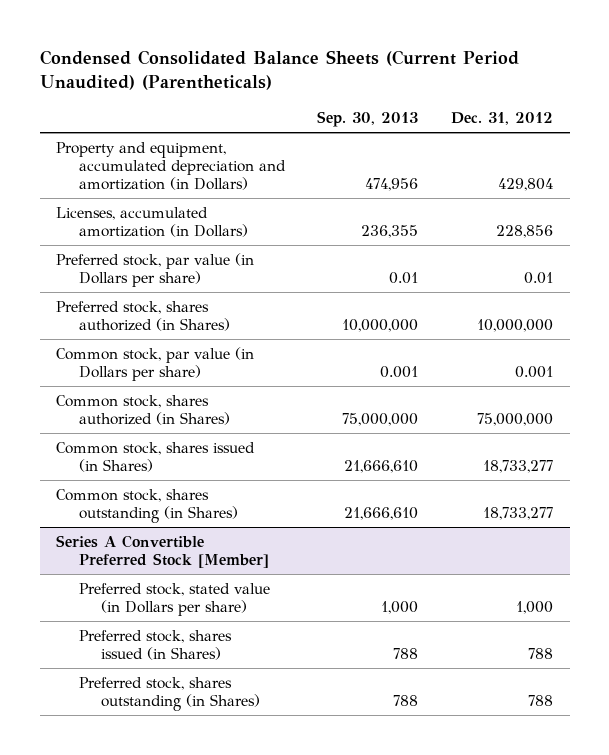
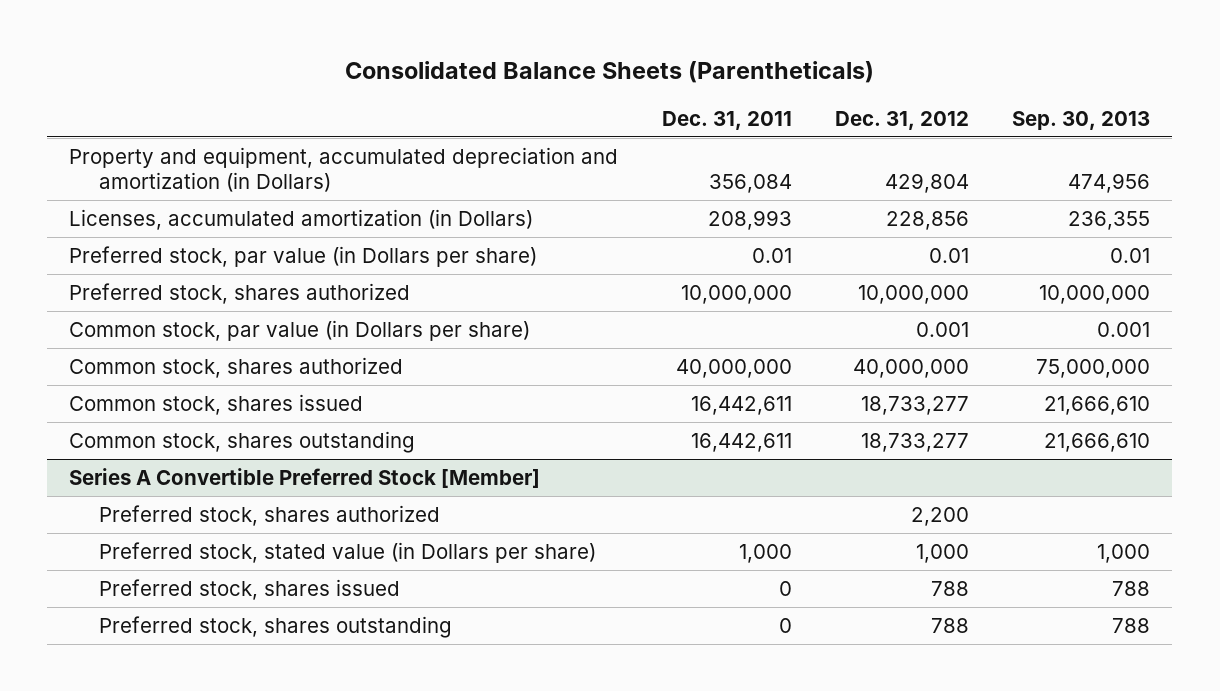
[39,49,519,90] Condensed Consolidated Balance Sheets (Current Period Unaudited) (Parentheticals) -> [344,61,874,84] Consolidated Balance Sheets (Parentheticals)
none -> [661,110,792,130] Dec. 31, 2011
[55,252,254,287] Preferred stock, par value (in Dollars per share) -> [69,245,538,267] Prеfеrrеd stock, par valuе (in Dollars per share)
[55,300,230,331] Preferred stock, shares authorized (in Shares) -> [69,282,411,304] Prеfеrrеd stock, sharеs authorizеd
[55,394,230,425] Common stock, shares authorized (in Shares) -> [69,356,404,378] Common stock, shares authorized
[477,412,554,426] 75,000,000 -> [853,358,970,378] 40,000,000
[55,441,255,472] Common stock, shares issued (in Shares) -> [69,393,364,415] Common stock, shares issued
[55,488,238,523] Common stock, shares outstanding (in Shares) -> [69,430,416,453] Common stock, shares outstanding
none -> [99,504,441,526] Prеfеrrеd stock, sharеs authorizеd
[78,582,270,616] Preferred stock, stated value (in Dollars per share) -> [99,541,597,563] Prеfеrrеd stock, statеd valuе (in Dollars per share)
[78,629,232,660] Preferred stock, shares issued (in Shares) -> [99,578,401,600] Prеfеrrеd stock, sharеs issuеd
[78,676,261,711] Preferred stock, shares outstanding (in Shares) -> [99,615,453,638] Prеfеrrеd stock, sharеs outstanding

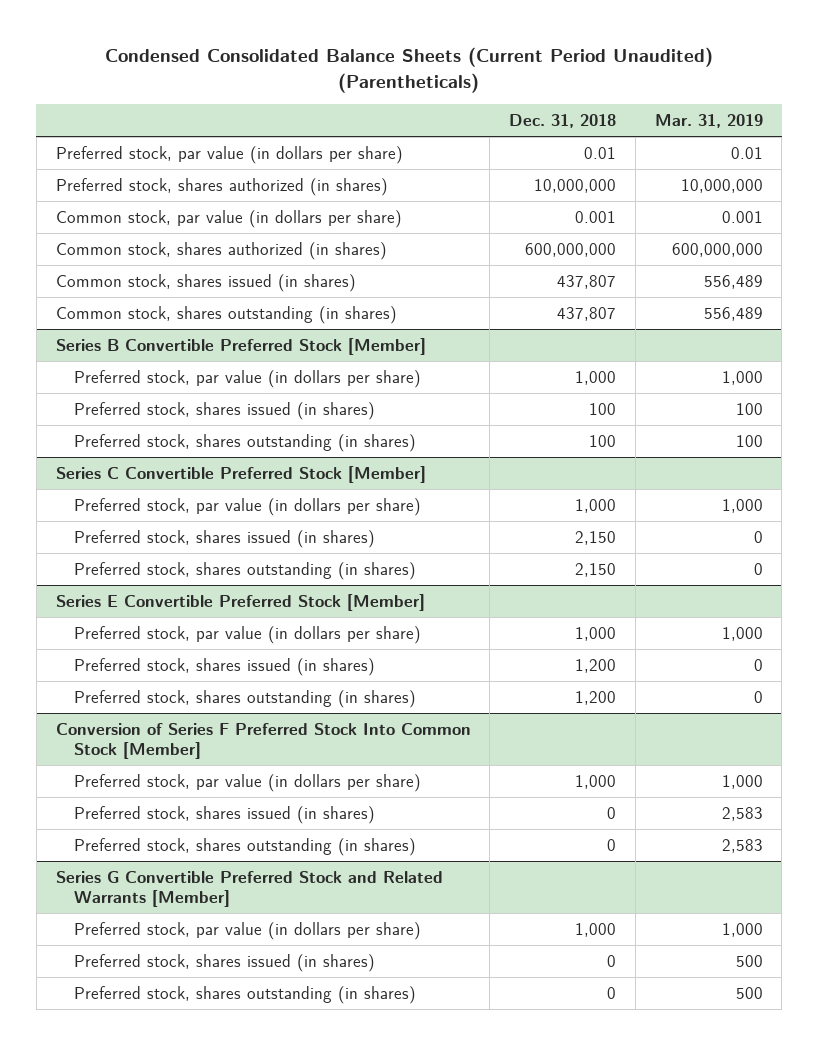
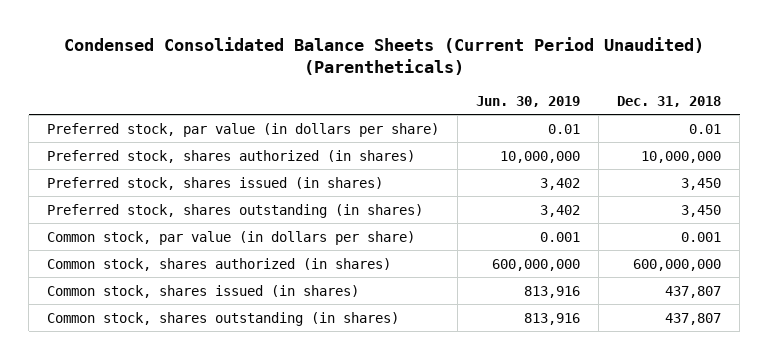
[654,113,763,128] Mar. 31, 2019 -> none
none -> [476,95,581,107] Jun. 30, 2019
none -> [47,176,384,190] Preferred stock, shares issued (in shares)
none -> [47,203,424,218] Preferred stock, shares outstanding (in shares)
[55,337,426,355] Series B Convertible Preferred Stock [Member] -> none
[74,369,422,388] Preferred stock, par value (in dollars per share) -> none
[74,401,376,420] Preferred stock, shares issued (in shares) -> none
[74,433,417,452] Preferred stock, shares outstanding (in shares) -> none
[55,465,426,483] Series C Convertible Preferred Stock [Member] -> none
[74,497,422,516] Preferred stock, par value (in dollars per share) -> none
[74,529,376,548] Preferred stock, shares issued (in shares) -> none
[74,561,417,580] Preferred stock, shares outstanding (in shares) -> none
[55,593,425,611] Series E Convertible Preferred Stock [Member] -> none
[74,625,422,644] Preferred stock, par value (in dollars per share) -> none
[74,657,376,676] Preferred stock, shares issued (in shares) -> none
[74,689,417,708] Preferred stock, shares outstanding (in shares) -> none
[55,722,471,759] Conversion of Series F Preferred Stock Into Common Stock [Member] -> none
[74,773,422,792] Preferred stock, par value (in dollars per share) -> none
[74,805,376,824] Preferred stock, shares issued (in shares) -> none
[74,837,417,856] Preferred stock, shares outstanding (in shares) -> none
[55,870,443,907] Series G Convertible Preferred Stock and Related Warrants [Member] -> none
[74,921,422,940] Preferred stock, par value (in dollars per share) -> none
[74,953,376,972] Preferred stock, shares issued (in shares) -> none
[74,985,417,1004] Preferred stock, shares outstanding (in shares) -> none

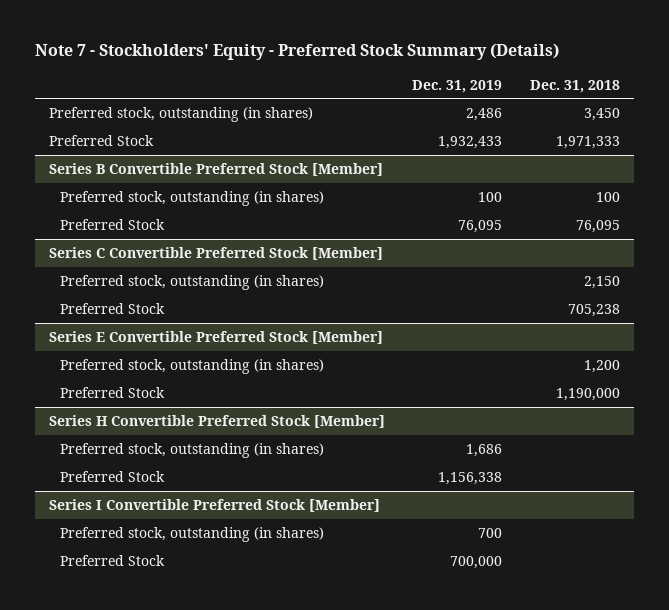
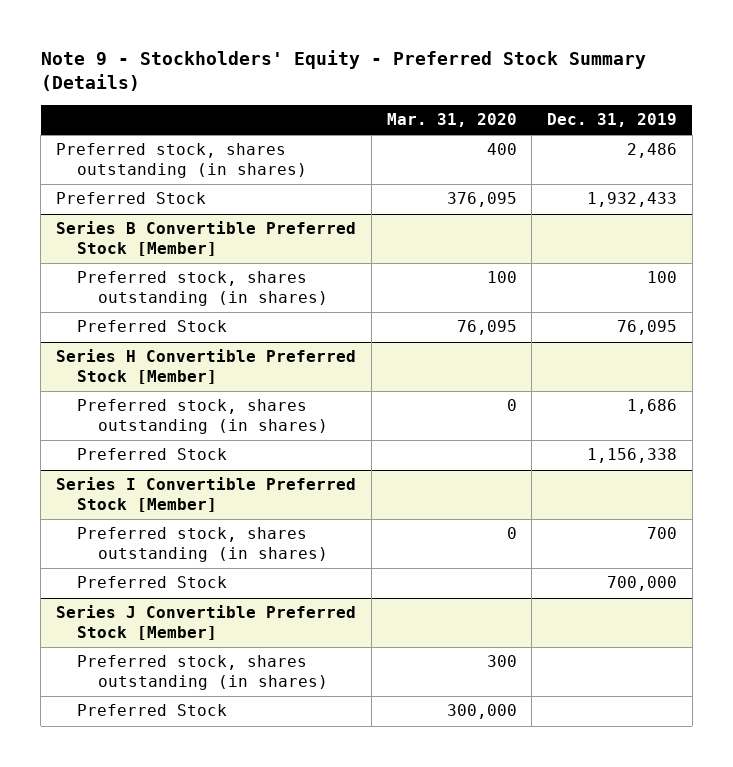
[34,43,559,61] Note 7 - Stockholders' Equity - Preferred Stock Summary (Details) -> [40,49,646,92] Note 9 - Stockholders' Equity - Preferred Stock Summary (Details)
[530,79,621,93] Dec. 31, 2018 -> none
none -> [386,113,517,128] Mar. 31, 2020
[48,107,313,123] Preferred stock, outstanding (in shares) -> [56,143,307,179] Preferred stock, shares outstanding (in shares)
[60,191,325,207] Preferred stock, outstanding (in shares) -> [76,271,328,307] Preferred stock, shares outstanding (in shares)
[48,247,383,261] Series C Convertible Preferred Stock [Member] -> none
[60,275,325,291] Preferred stock, outstanding (in shares) -> none
[60,303,166,315] Preferred Stock -> none
[48,331,383,345] Series E Convertible Preferred Stock [Member] -> none
[60,359,325,375] Preferred stock, outstanding (in shares) -> none
[60,387,166,399] Preferred Stock -> none
[60,443,325,459] Preferred stock, outstanding (in shares) -> [76,399,328,435] Preferred stock, shares outstanding (in shares)
[60,527,325,543] Preferred stock, outstanding (in shares) -> [76,527,328,563] Preferred stock, shares outstanding (in shares)
none -> [56,605,357,641] Series J Convertible Preferred Stock [Member]
none -> [76,655,328,691] Preferred stock, shares outstanding (in shares)
none -> [76,704,227,717] Preferred Stock

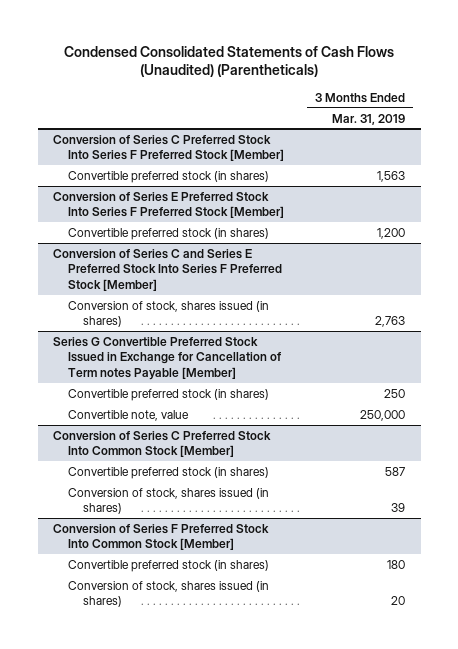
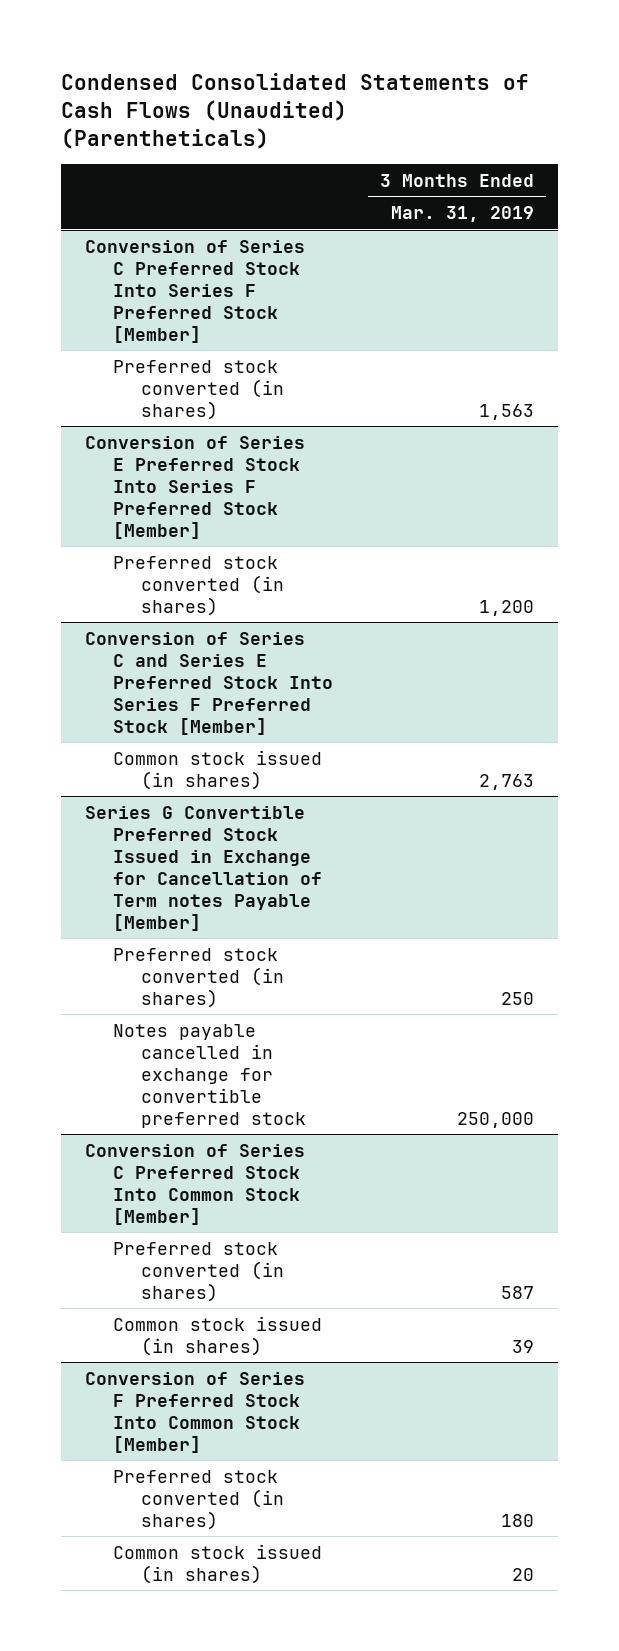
[68,170,270,183] Convertible preferred stock (in shares) -> [112,359,284,420] Preferred stock converted (in shares)
[68,227,270,240] Convertible preferred stock (in shares) -> [112,555,284,616] Preferred stock converted (in shares)
[68,300,270,328] Conversion of stock, shares issued (in shares) -> [112,749,322,790] Common stock issued (in shares)
[68,388,270,401] Convertible preferred stock (in shares) -> [112,947,284,1008] Preferred stock converted (in shares)
[68,409,190,421] Convertible note, value -> [112,1023,306,1128] Notes payable cancelled in exchange for convertible preferred stock
[68,466,270,479] Convertible preferred stock (in shares) -> [112,1241,284,1302] Preferred stock converted (in shares)
[68,487,270,515] Conversion of stock, shares issued (in shares) -> [112,1315,322,1356] Common stock issued (in shares)
[68,559,270,572] Convertible preferred stock (in shares) -> [112,1469,284,1530] Preferred stock converted (in shares)
[68,580,270,608] Conversion of stock, shares issued (in shares) -> [112,1543,322,1584] Common stock issued (in shares)

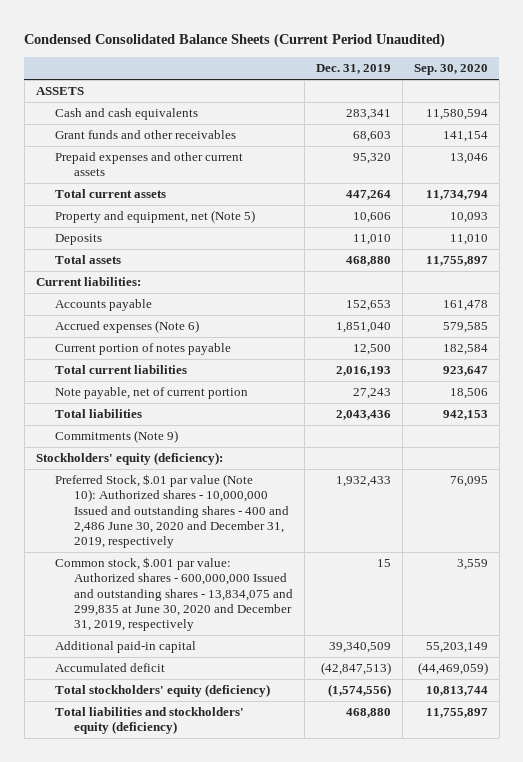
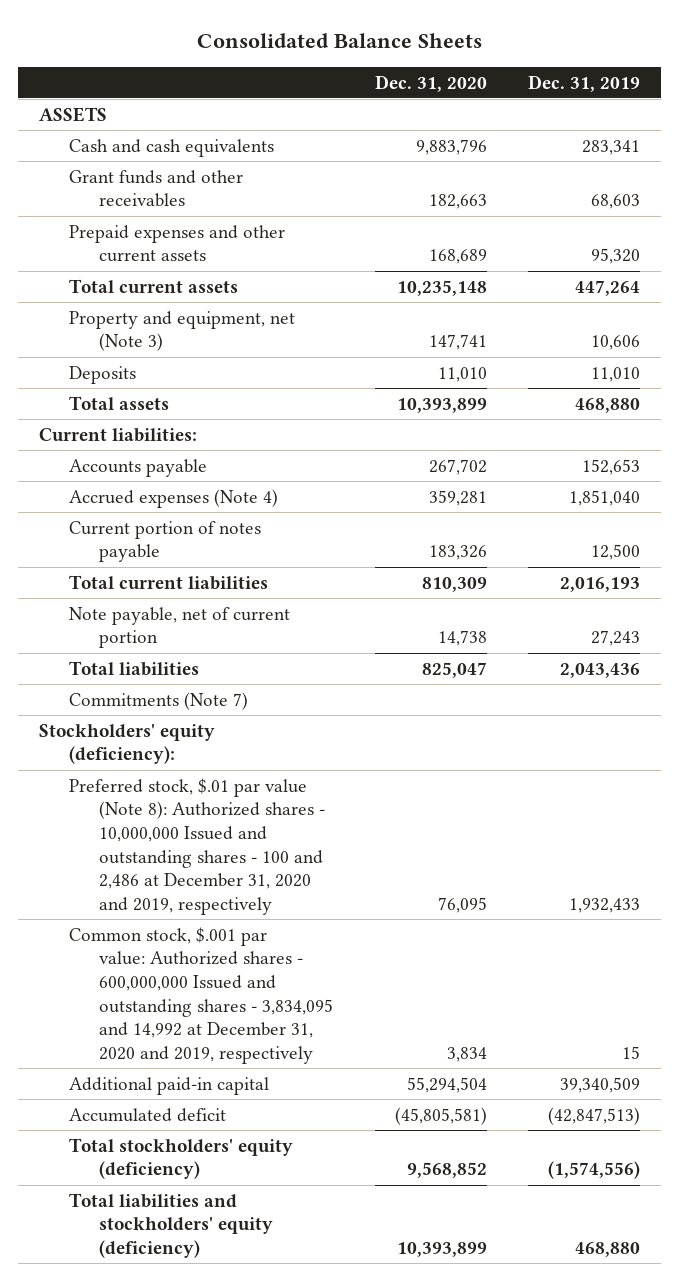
[24,33,446,49] Condensed Consolidated Balance Sheets (Current Period Unaudited) -> [196,32,482,48] Consolidated Balance Sheets
[413,64,488,76] Sep. 30, 2020 -> none
none -> [374,74,487,92] Dec. 31, 2020
[54,210,255,224] Property and equipment, net (Note 5) -> [68,310,295,352] Property and equipment, net (Note 3)
[54,320,199,334] Accrued expenses (Note 6) -> [68,488,278,508] Accrued expenses (Note 4)
[54,430,178,444] Commitments (Note 9) -> [68,691,248,710] Commitments (Note 7)
[54,474,290,548] Preferred Stock, $.01 par value (Note 10): Authorized shares - 10,000,000 Issued and outstanding shares - 400 and 2,486 June 30, 2020 and December 31, 2019, respectively -> [68,777,325,916] Preferred stock, $.01 par value (Note 8): Authorized shares - 10,000,000 Issued and outstanding shares - 100 and 2,486 at December 31, 2020 and 2019, respectively
[54,557,294,631] Common stock, $.001 par value: Authorized shares - 600,000,000 Issued and outstanding shares - 13,834,075 and 299,835 at June 30, 2020 and December 31, 2019, respectively -> [68,926,333,1065] Common stock, $.001 par value: Authorized shares - 600,000,000 Issued and outstanding shares - 3,834,095 and 14,992 at December 31, 2020 and 2019, respectively

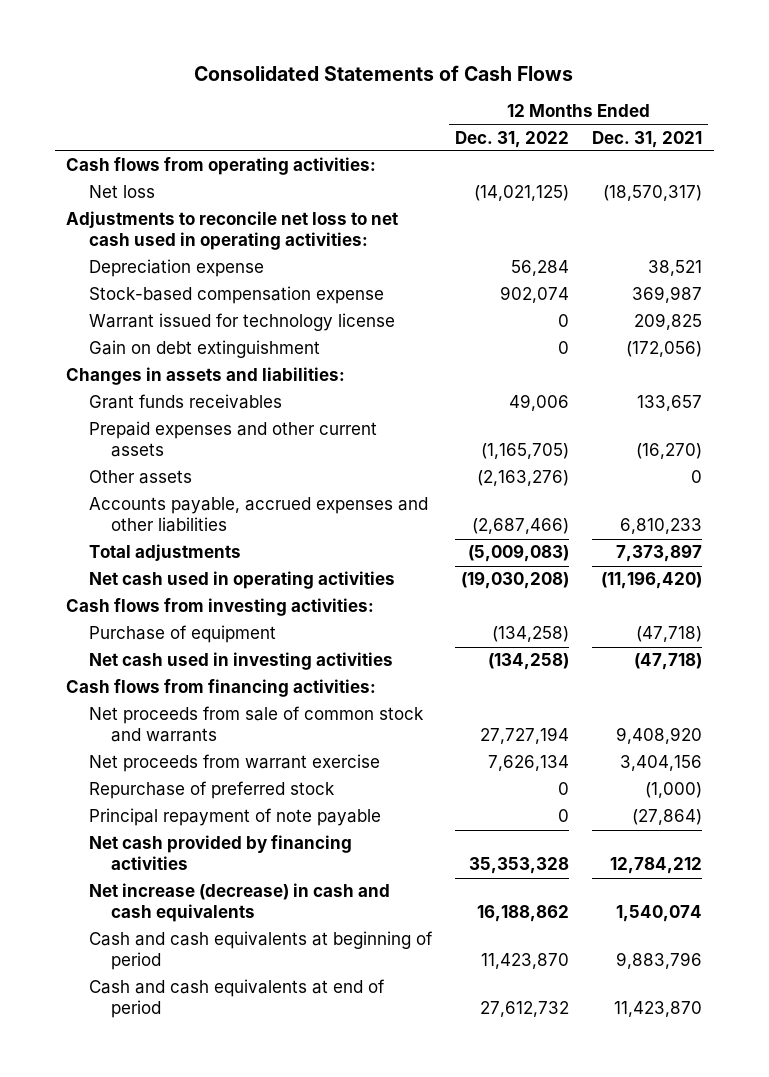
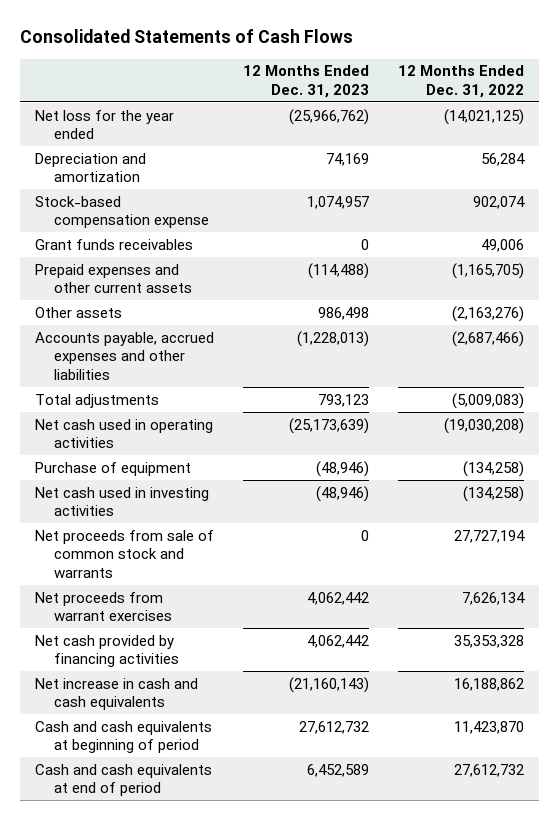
[592,130,703,148] Dec. 31, 2021 -> none
none -> [242,65,369,98] 12 Months Ended Dec. 31, 2023
[66,157,377,176] Cash flows from operating activities: -> none
[66,211,399,251] Adjustments to reconcile net loss to net cash used in operating activities: -> none
[88,185,155,199] Net loss -> [34,109,174,140] Net loss for the year ended
[88,259,264,278] Depreciation expense -> [34,152,146,183] Depreciation and amortization
[88,313,395,332] Warrant issued for technology license -> none
[88,340,320,359] Gain on debt extinguishment -> none
[66,367,346,386] Changes in assets and liabilities: -> none
[66,598,375,617] Cash flows from investing activities: -> none
[66,679,377,698] Cash flows from financing activities: -> none
[88,781,335,800] Repurchase of preferred stock -> none
[88,808,381,827] Principal repayment of note payable -> none
[88,754,380,773] Net proceeds from warrant exercise -> [34,591,172,622] Net proceeds from warrant exercises
[88,883,390,923] Net increase (decrease) in cash and cash equivalents -> [34,677,198,711] Net increase in cash and cash equivalents

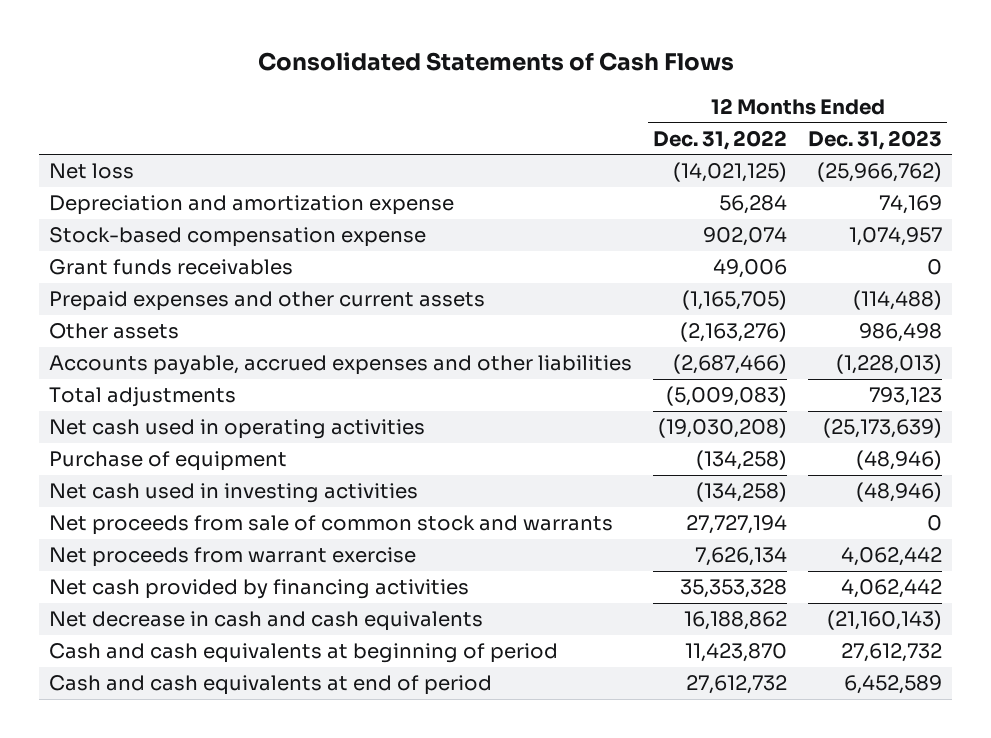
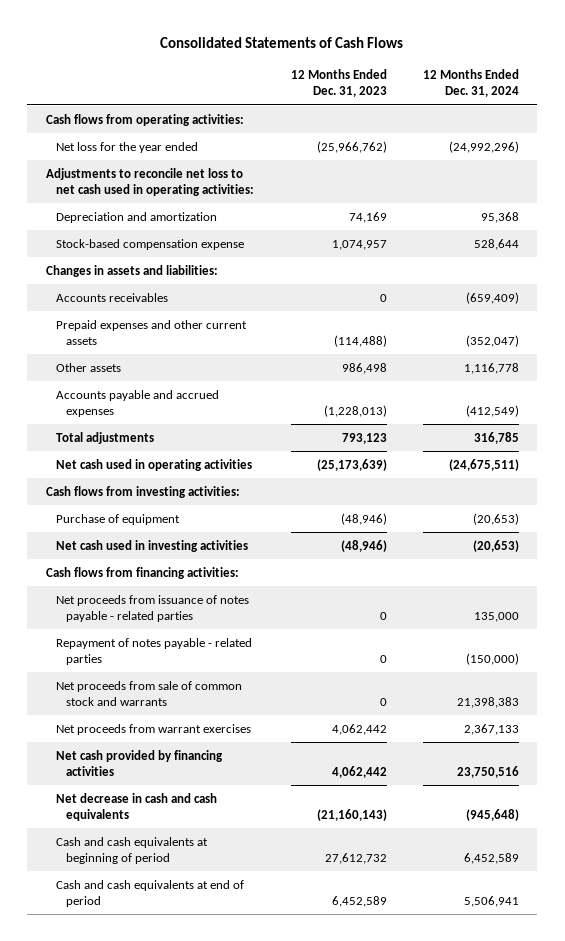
[653,129,788,150] Dec. 31, 2022 -> none
none -> [423,68,520,98] 12 Months Ended Dec. 31, 2024
none -> [45,113,244,126] Cash flows from operating activities:
[49,163,135,180] Net loss -> [56,141,199,153] Net loss for the year ended
none -> [45,167,255,197] Adjustments to reconcile net loss to net cash used in operating activities:
[49,195,455,216] Depreciation and amortization expense -> [56,211,218,223] Depreciation and amortization
none -> [45,264,218,277] Changes in assets and liabilities:
[49,259,294,276] Grant funds receivables -> [56,292,169,302] Accounts receivables
[49,355,633,376] Accounts payable, accrued expenses and other liabilities -> [56,389,220,418] Accounts payable and accrued expenses
none -> [45,485,240,498] Cash flows from investing activities:
none -> [45,566,239,579] Cash flows from financing activities:
none -> [56,594,250,623] Net proceeds from issuance of notes payable - related parties
none -> [56,637,253,666] Repayment of notes payable - related parties
[49,547,417,568] Net proceeds from warrant exercise -> [56,723,252,735] Net proceeds from warrant exercises

